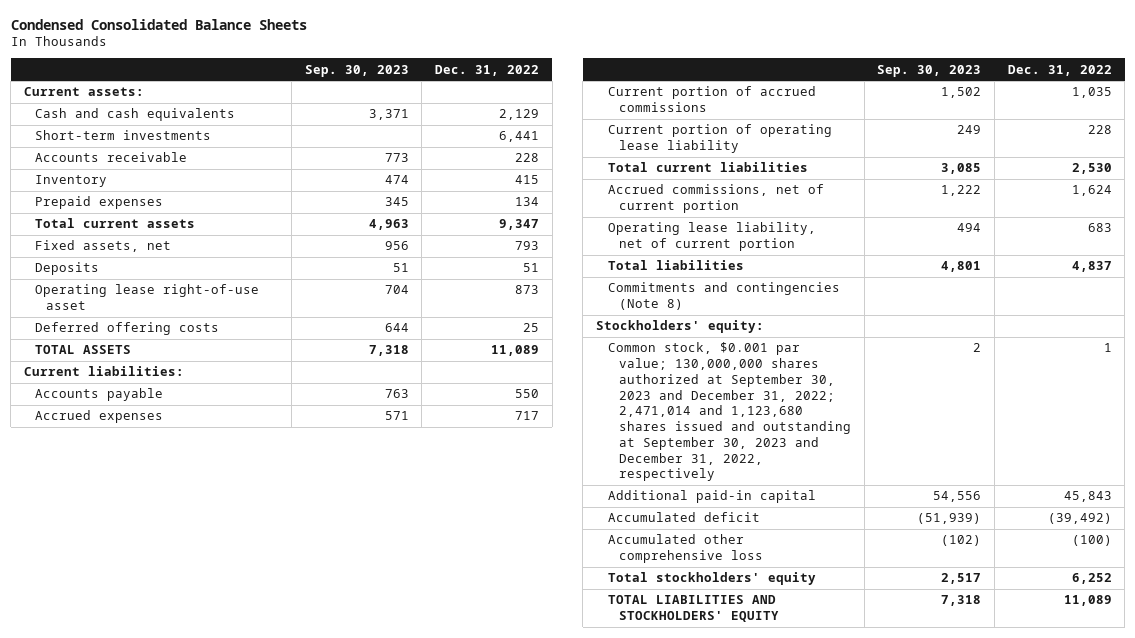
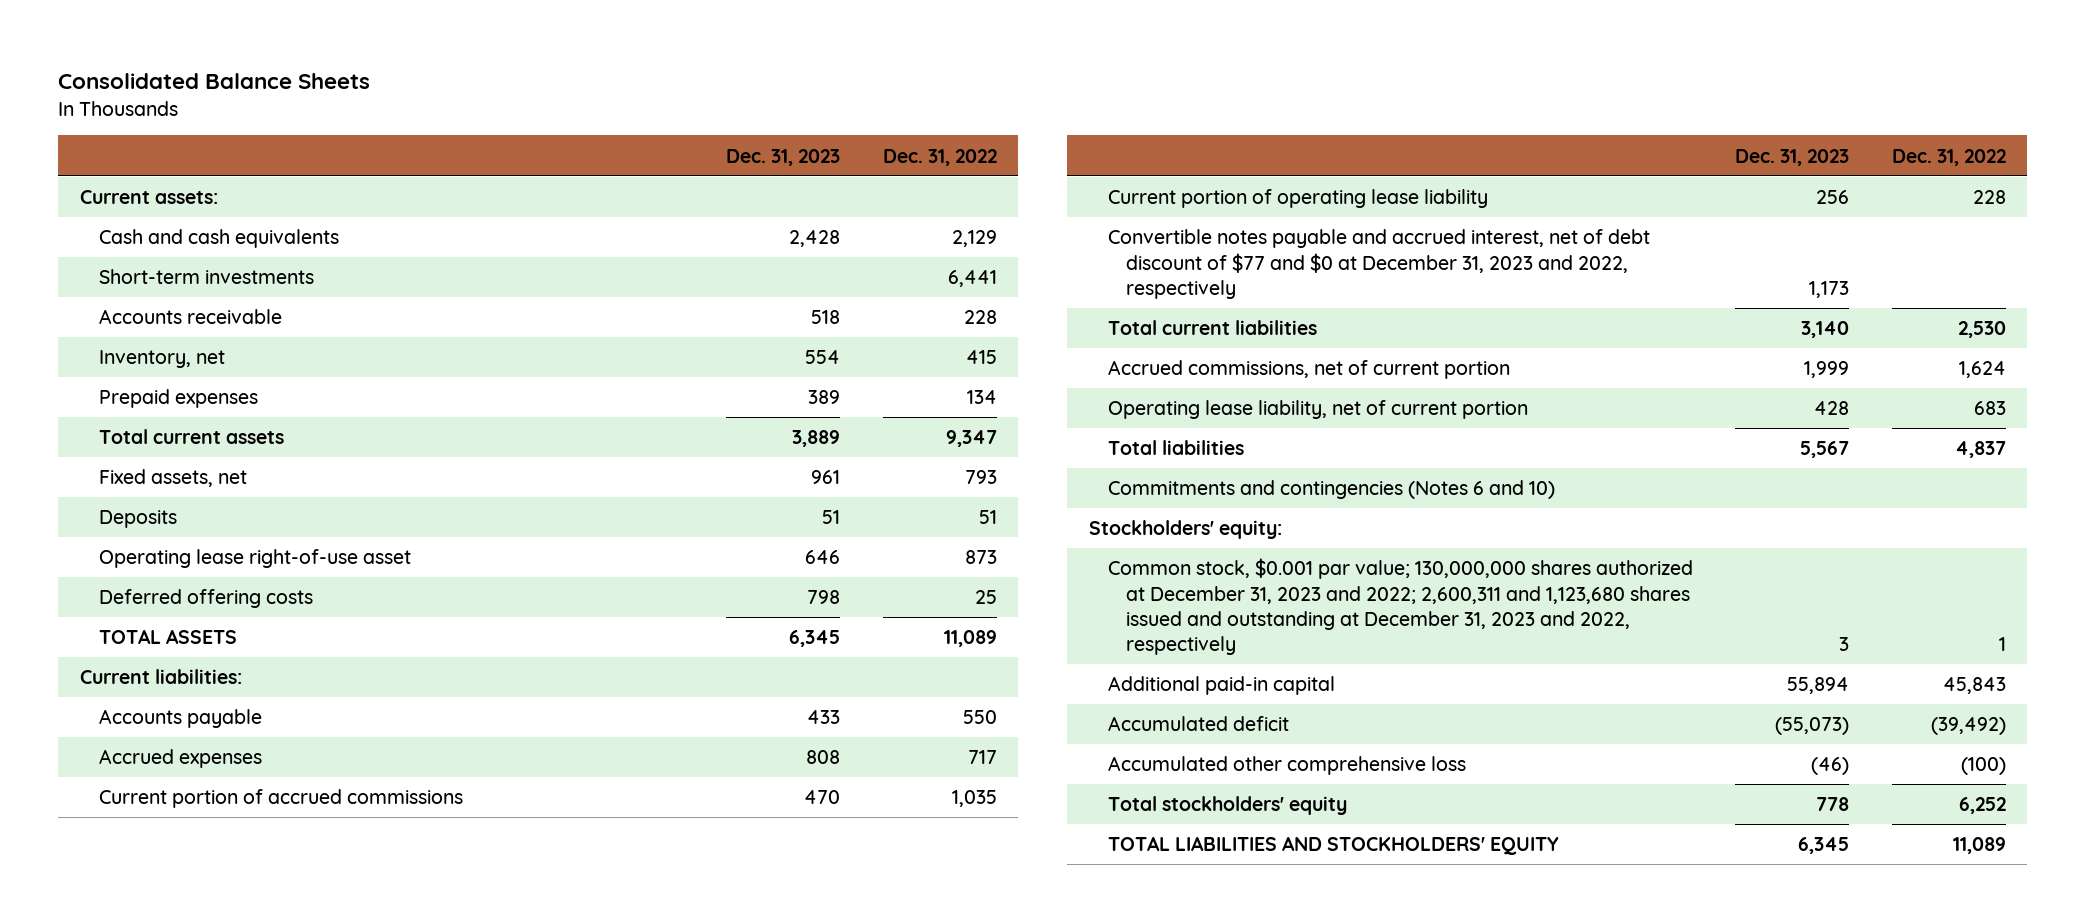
[10,18,307,30] Condensed Consolidated Balance Sheets -> [58,73,371,90] Consolidated Balance Sheets
[304,64,409,77] Sep. 30, 2023 -> none
none -> [726,148,841,166] Dec. 31, 2023
[35,175,108,188] Inventory -> [98,350,225,369] Inventory, net
none -> [1107,229,1650,299] Convertible notes payable and accrued interest, net of debt discount of $77 and $0 at December 31, 2023 and 2022, respectively
[607,282,840,311] Commitments and contingencies (Note 8) -> [1107,480,1555,500] Commitments and contingencies (Notes 6 and 10)
[607,342,851,482] Common stock, $0.001 par value; 130,000,000 shares authorized at September 30, 2023 and December 31, 2022; 2,471,014 and 1,123,680 shares issued and outstanding at September 30, 2023 and December 31, 2022, respectively -> [1107,558,1693,656] Common stock, $0.001 par value; 130,000,000 shares authorized at December 31, 2023 and 2022; 2,600,311 and 1,123,680 shares issued and outstanding at December 31, 2023 and 2022, respectively

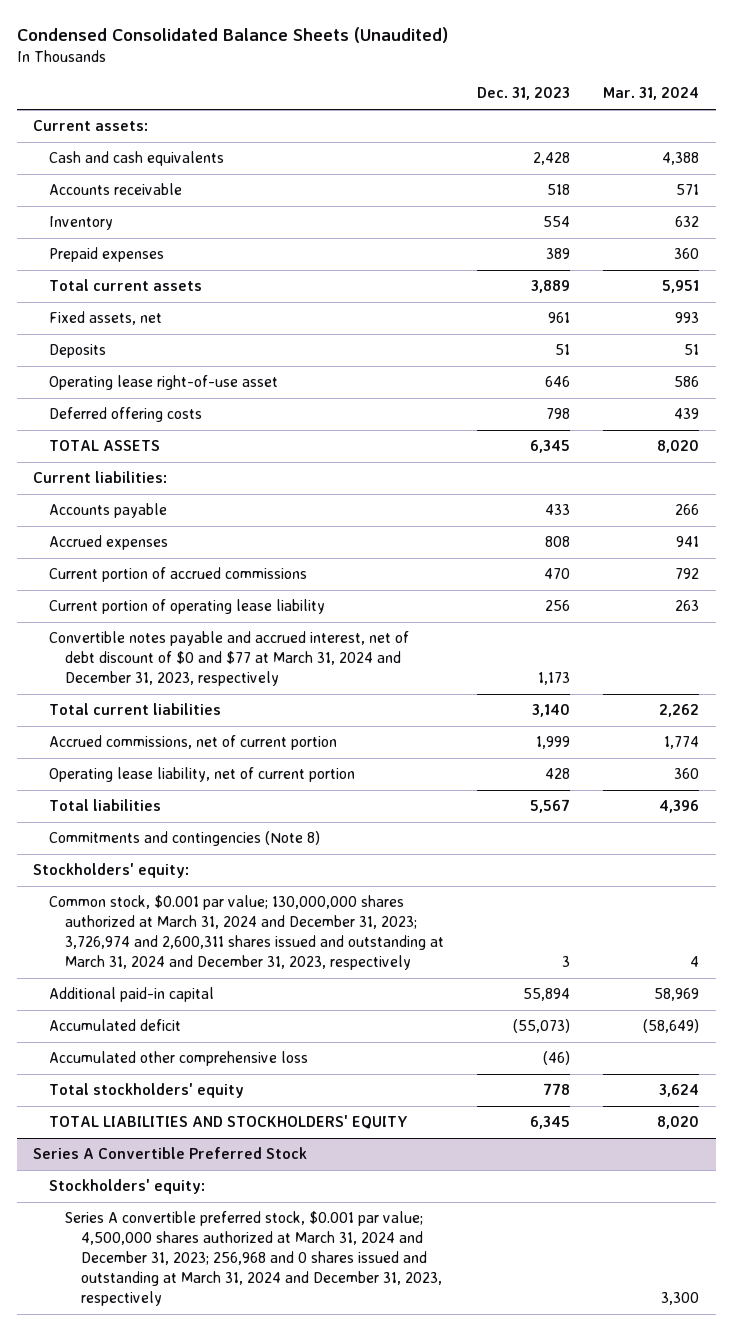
[58,73,371,90] Consolidated Balance Sheets -> [16,26,448,43] Condensed Consolidated Balance Sheets (Unaudited)
[882,148,997,166] Dec. 31, 2022 -> none
none -> [603,87,700,101] Mar. 31, 2024
[98,269,314,285] Short-term investments -> none
[98,350,225,369] Inventory, net -> [49,216,114,231] Inventory
[1107,229,1650,299] Convertible notes payable and accrued interest, net of debt discount of $77 and $0 at December 31, 2023 and 2022, respectively -> [49,631,410,687] Convertible notes payable and accrued interest, net of debt discount of $0 and $77 at March 31, 2024 and December 31, 2023, respectively
[1107,480,1555,500] Commitments and contingencies (Notes 6 and 10) -> [49,831,321,847] Commitments and contingencies (Note 8)
[1107,558,1693,656] Common stock, $0.001 par value; 130,000,000 shares authorized at December 31, 2023 and 2022; 2,600,311 and 1,123,680 shares issued and outstanding at December 31, 2023 and 2022, respectively -> [49,895,445,971] Common stock, $0.001 par value; 130,000,000 shares authorized at March 31, 2024 and December 31, 2023; 3,726,974 and 2,600,311 shares issued and outstanding at March 31, 2024 and December 31, 2023, respectively
none -> [33,1147,308,1160] Series A Convertible Preferred Stock
none -> [49,1179,206,1195] Stockholders' equity:
none -> [65,1211,443,1307] Series A convertible preferred stock, $0.001 par value; 4,500,000 shares authorized at March 31, 2024 and December 31, 2023; 256,968 and 0 shares issued and outstanding at March 31, 2024 and December 31, 2023, respectively

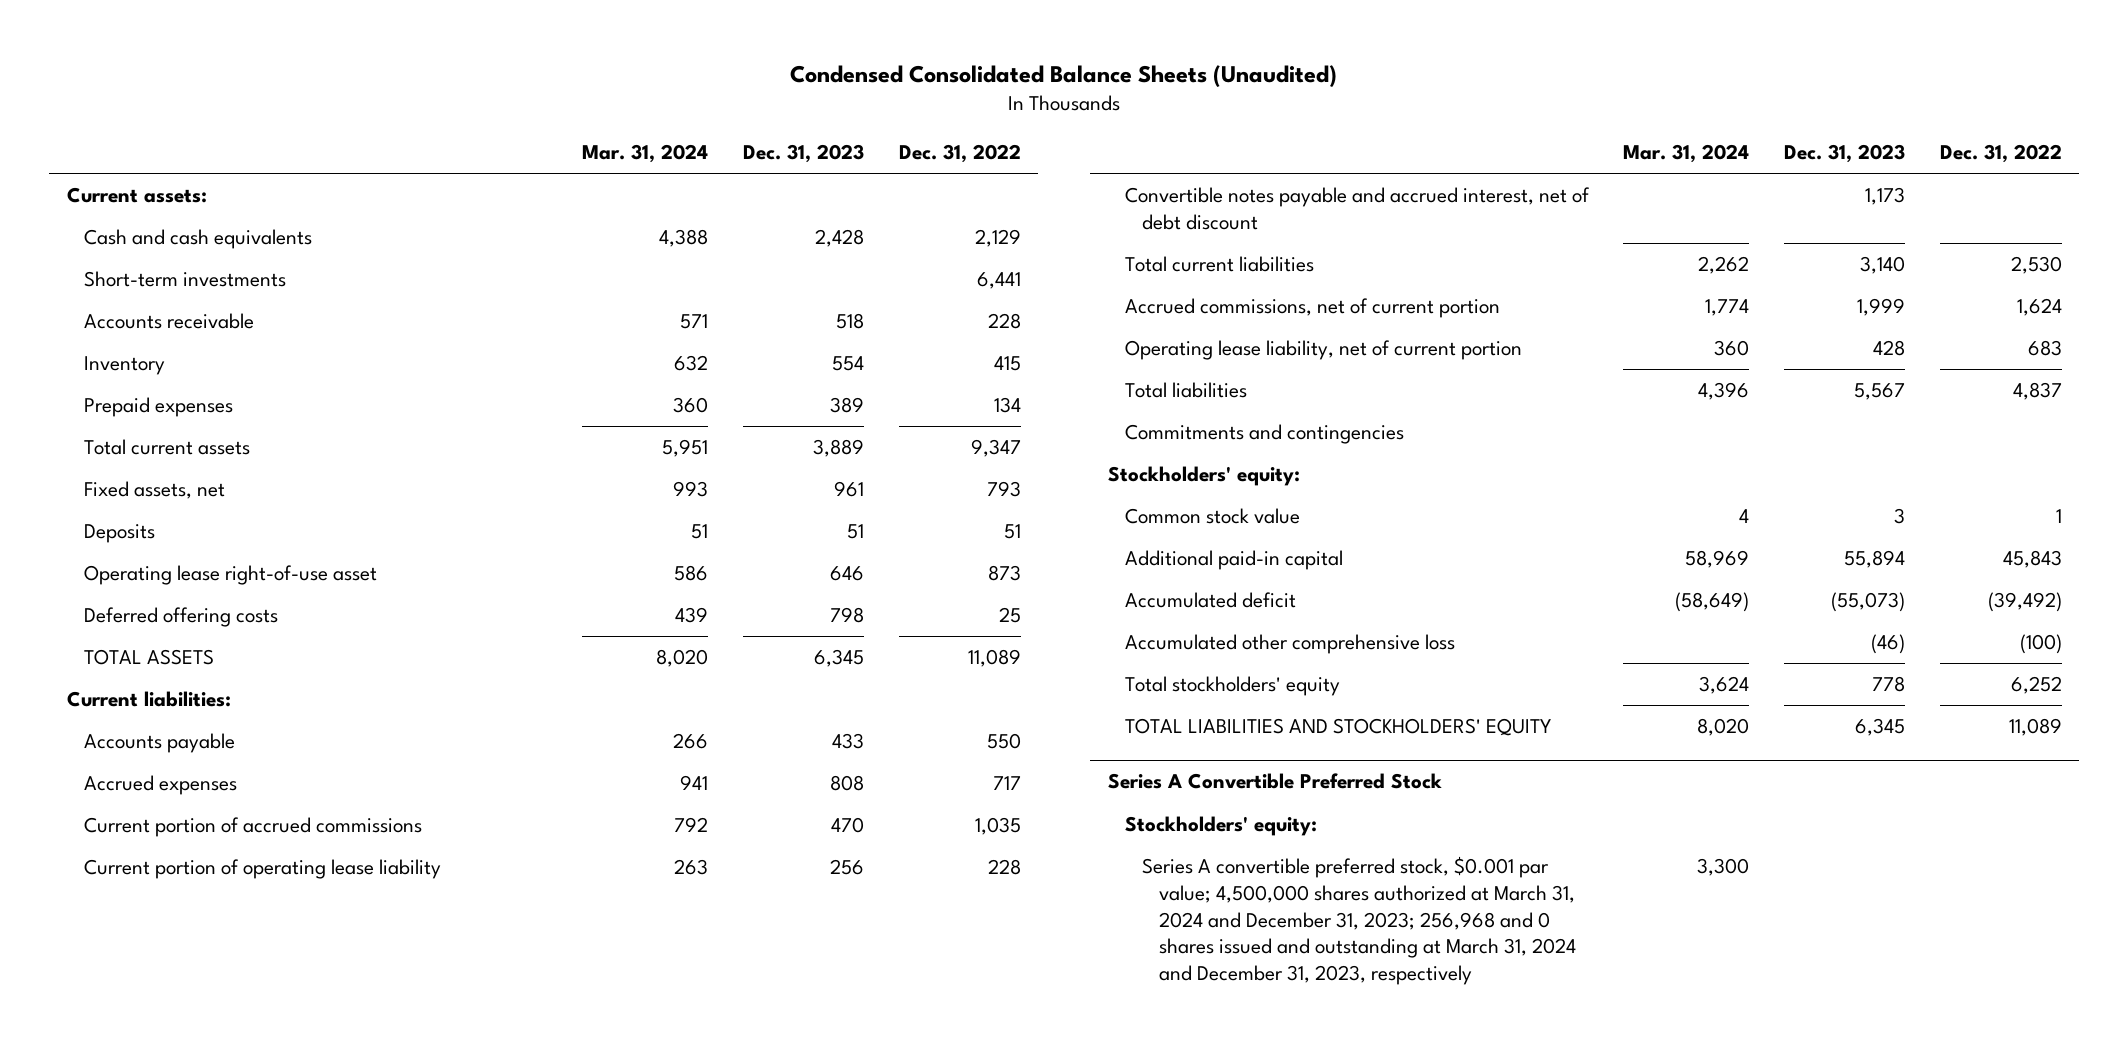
none -> [898,144,1021,164] Dec. 31, 2022
none -> [83,271,286,288] Short-term investments
[49,631,410,687] Convertible notes payable and accrued interest, net of debt discount of $0 and $77 at March 31, 2024 and December 31, 2023, respectively -> [1124,187,1590,230] Convertible notes payable and accrued interest, net of debt discount
[49,831,321,847] Commitments and contingencies (Note 8) -> [1124,424,1404,445] Commitments and contingencies
[49,895,445,971] Common stock, $0.001 par value; 130,000,000 shares authorized at March 31, 2024 and December 31, 2023; 3,726,974 and 2,600,311 shares issued and outstanding at March 31, 2024 and December 31, 2023, respectively -> [1124,508,1300,525] Common stock value

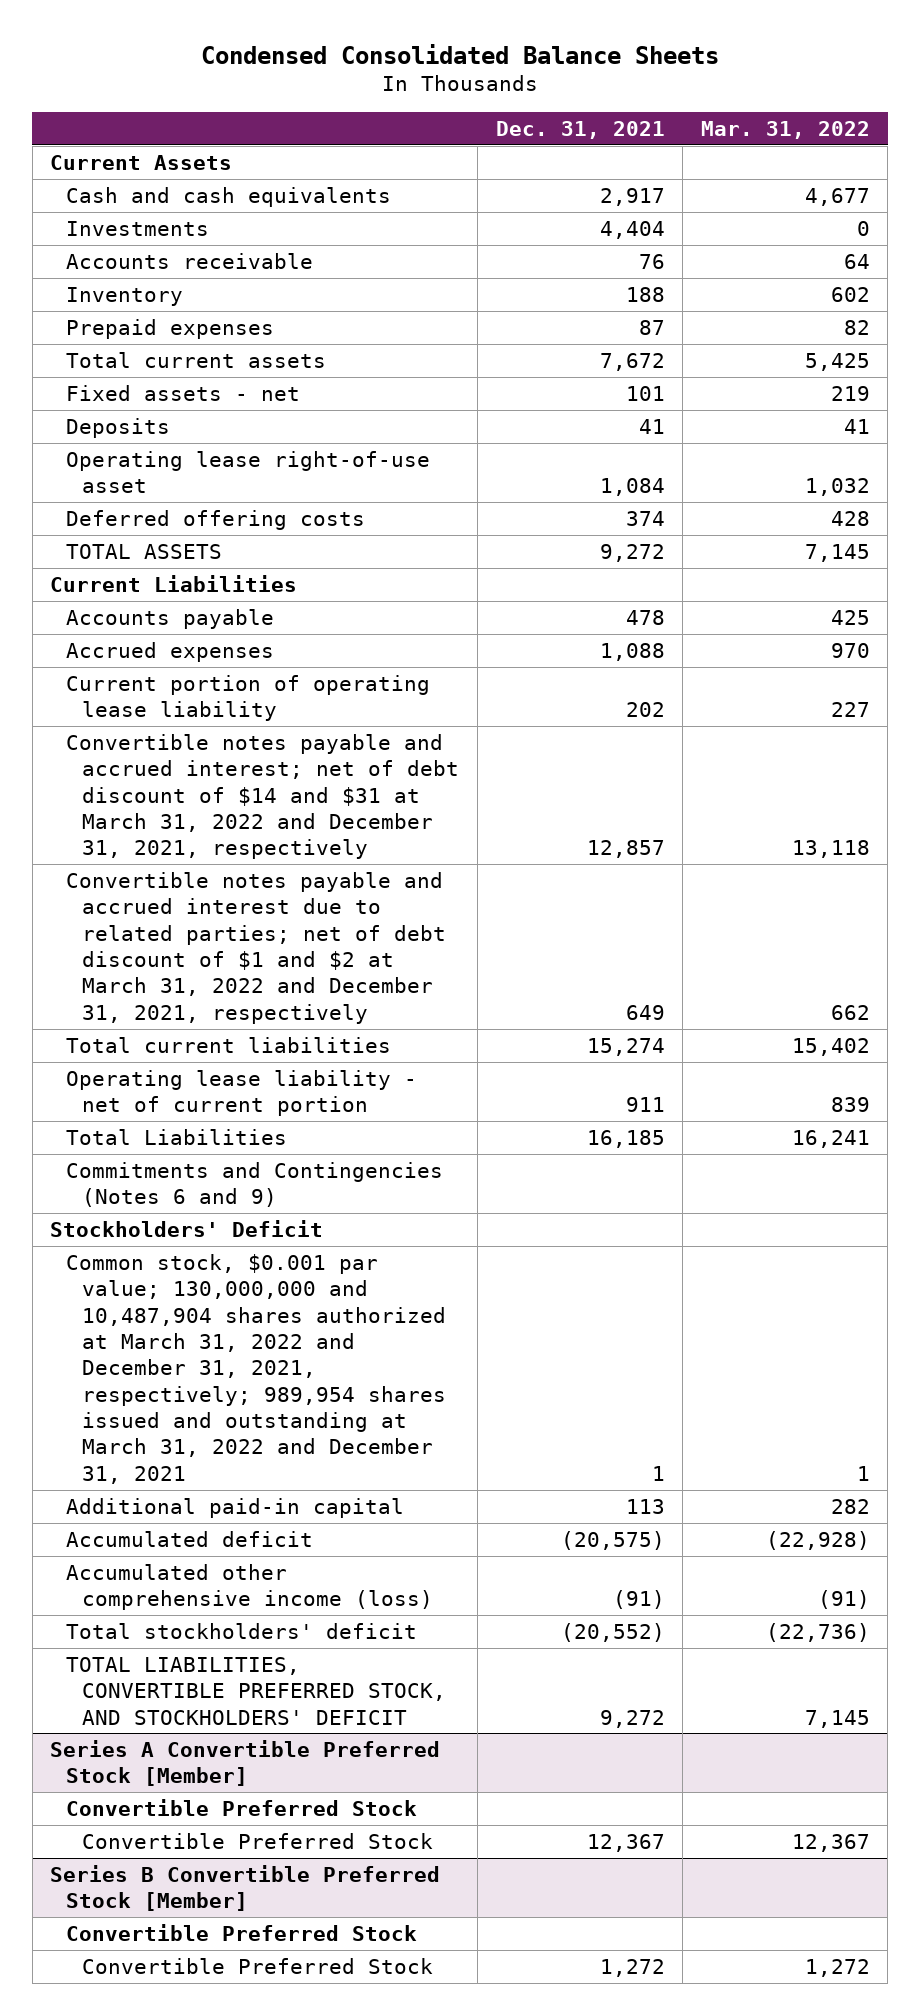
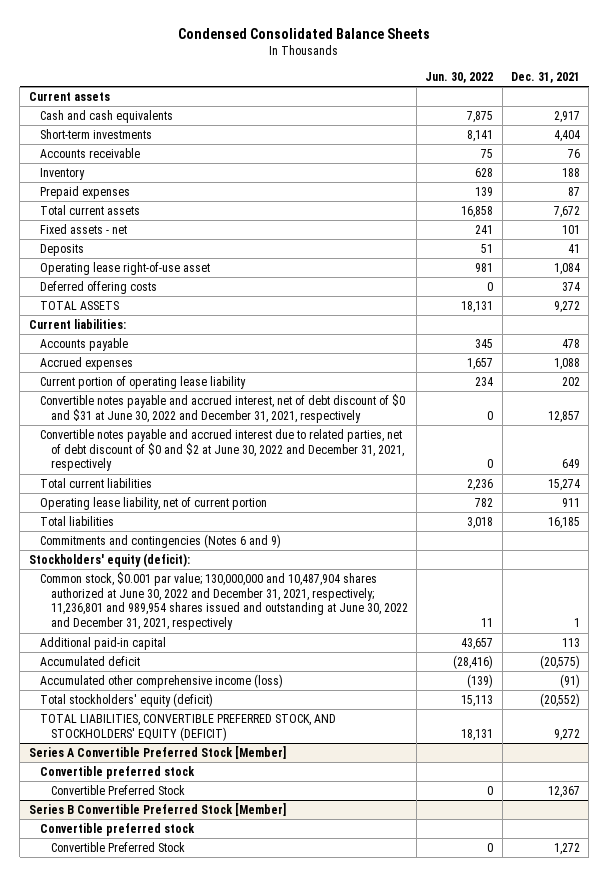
[700,120,870,139] Mar. 31, 2022 -> none
none -> [425,71,494,83] Jun. 30, 2022
[50,154,233,170] Current Assets -> [28,91,110,101] Current assets
[66,220,210,236] Investments -> [39,128,152,139] Short-term investments
[50,574,298,592] Current Liabilities -> [28,318,126,329] Current liabilities:
[66,733,460,860] Convertible notes payable and accrued interest; net of debt discount of $14 and $31 at March 31, 2022 and December 31, 2021, respectively -> [39,393,405,423] Convertible notes payable and accrued interest, net of debt discount of $0 and $31 at June 30, 2022 and December 31, 2021, respectively
[66,871,447,1024] Convertible notes payable and accrued interest due to related parties; net of debt discount of $1 and $2 at March 31, 2022 and December 31, 2021, respectively -> [39,428,404,472] Convertible notes payable and accrued interest due to related parties, net of debt discount of $0 and $2 at June 30, 2022 and December 31, 2021, respectively
[66,1069,418,1117] Operating lease liability - net of current portion -> [39,496,267,510] Operating lease liability, net of current portion
[66,1128,288,1145] Total Liabilities -> [39,515,114,526] Total liabilities
[66,1161,444,1208] Commitments and Contingencies (Notes 6 and 9) -> [39,533,281,548] Commitments and contingencies (Notes 6 and 9)
[50,1219,324,1237] Stockholders' Deficit -> [28,552,190,567] Stockholders' equity (deficit):
[66,1253,447,1484] Common stock, $0.001 par value; 130,000,000 and 10,487,904 shares authorized at March 31, 2022 and December 31, 2021, respectively; 989,954 shares issued and outstanding at March 31, 2022 and December 31, 2021 -> [39,571,408,631] Common stock, $0.001 par value; 130,000,000 and 10,487,904 shares authorized at June 30, 2022 and December 31, 2021, respectively; 11,236,801 and 989,954 shares issued and outstanding at June 30, 2022 and December 31, 2021, respectively
[66,1622,418,1639] Total stockholders' deficit -> [39,692,213,707] Total stockholders' equity (deficit)
[66,1656,447,1725] TOTAL LIABILITIES, CONVERTIBLE PREFERRED STOCK, AND STOCKHOLDERS' DEFICIT -> [39,713,336,741] TOTAL LIABILITIES, CONVERTIBLE PREFERRED STOCK, AND STOCKHOLDERS' EQUITY (DEFICIT)
[66,1798,418,1816] Convertible Preferred Stock -> [39,765,195,779] Convertible preferred stock
[66,1923,418,1941] Convertible Preferred Stock -> [39,822,195,836] Convertible preferred stock

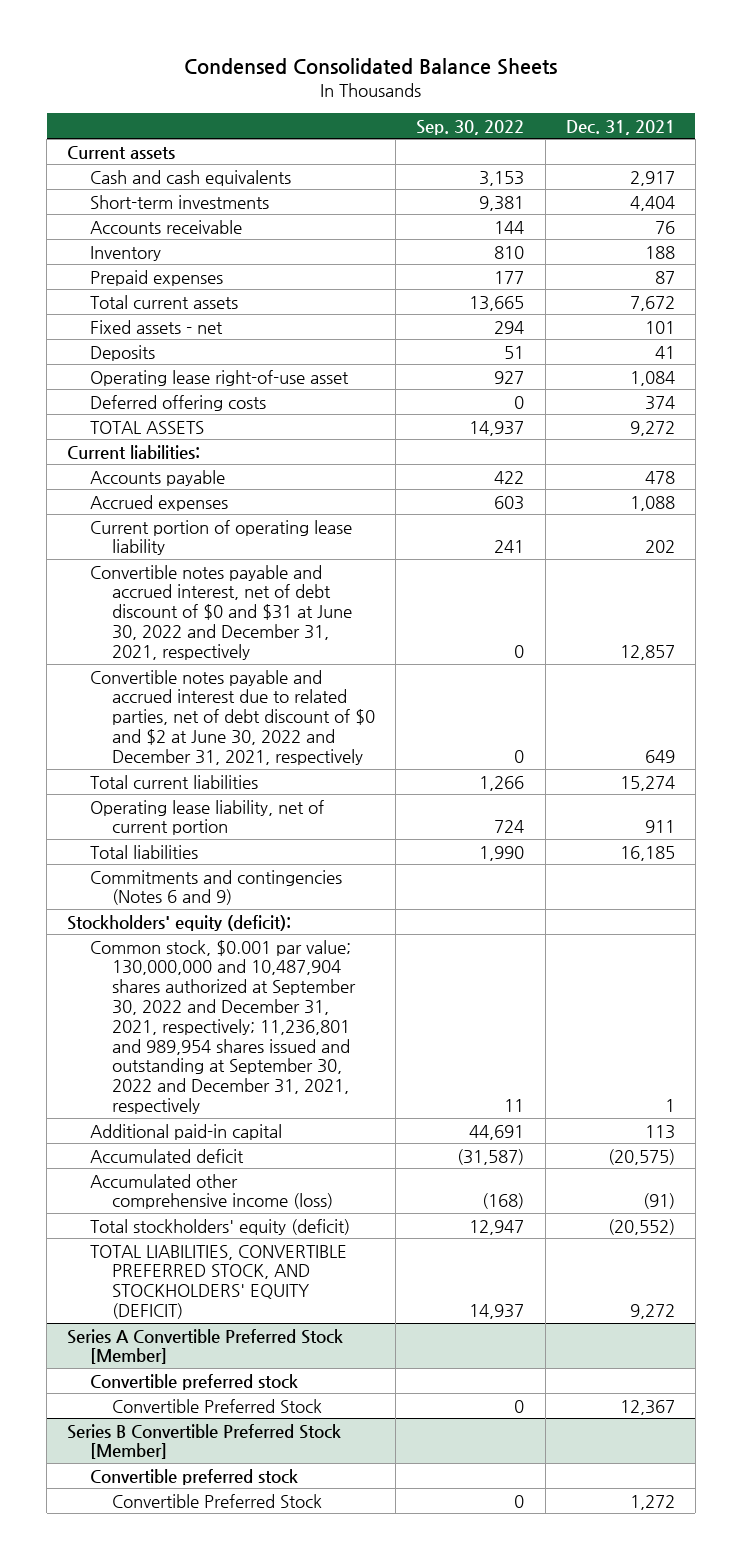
[425,71,494,83] Jun. 30, 2022 -> none
none -> [416,119,525,135] Sep. 30, 2022
[39,571,408,631] Common stock, $0.001 par value; 130,000,000 and 10,487,904 shares authorized at June 30, 2022 and December 31, 2021, respectively; 11,236,801 and 989,954 shares issued and outstanding at June 30, 2022 and December 31, 2021, respectively -> [89,939,357,1114] Common stock, $0.001 par value; 130,000,000 and 10,487,904 shares authorized at September 30, 2022 and December 31, 2021, respectively; 11,236,801 and 989,954 shares issued and outstanding at September 30, 2022 and December 31, 2021, respectively

